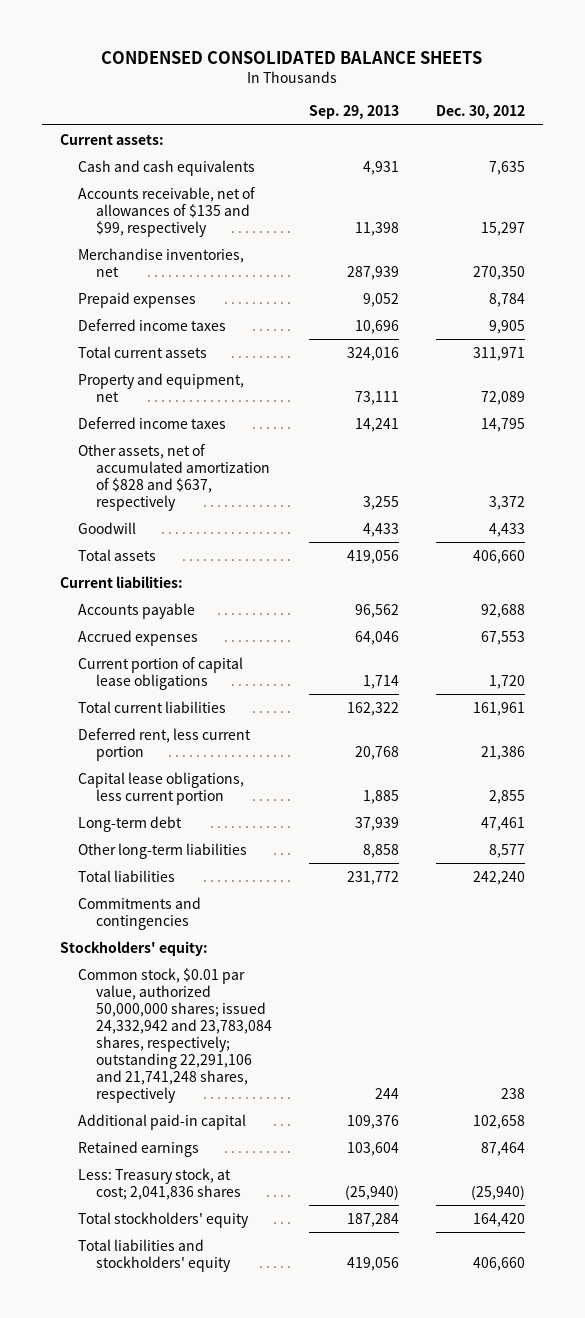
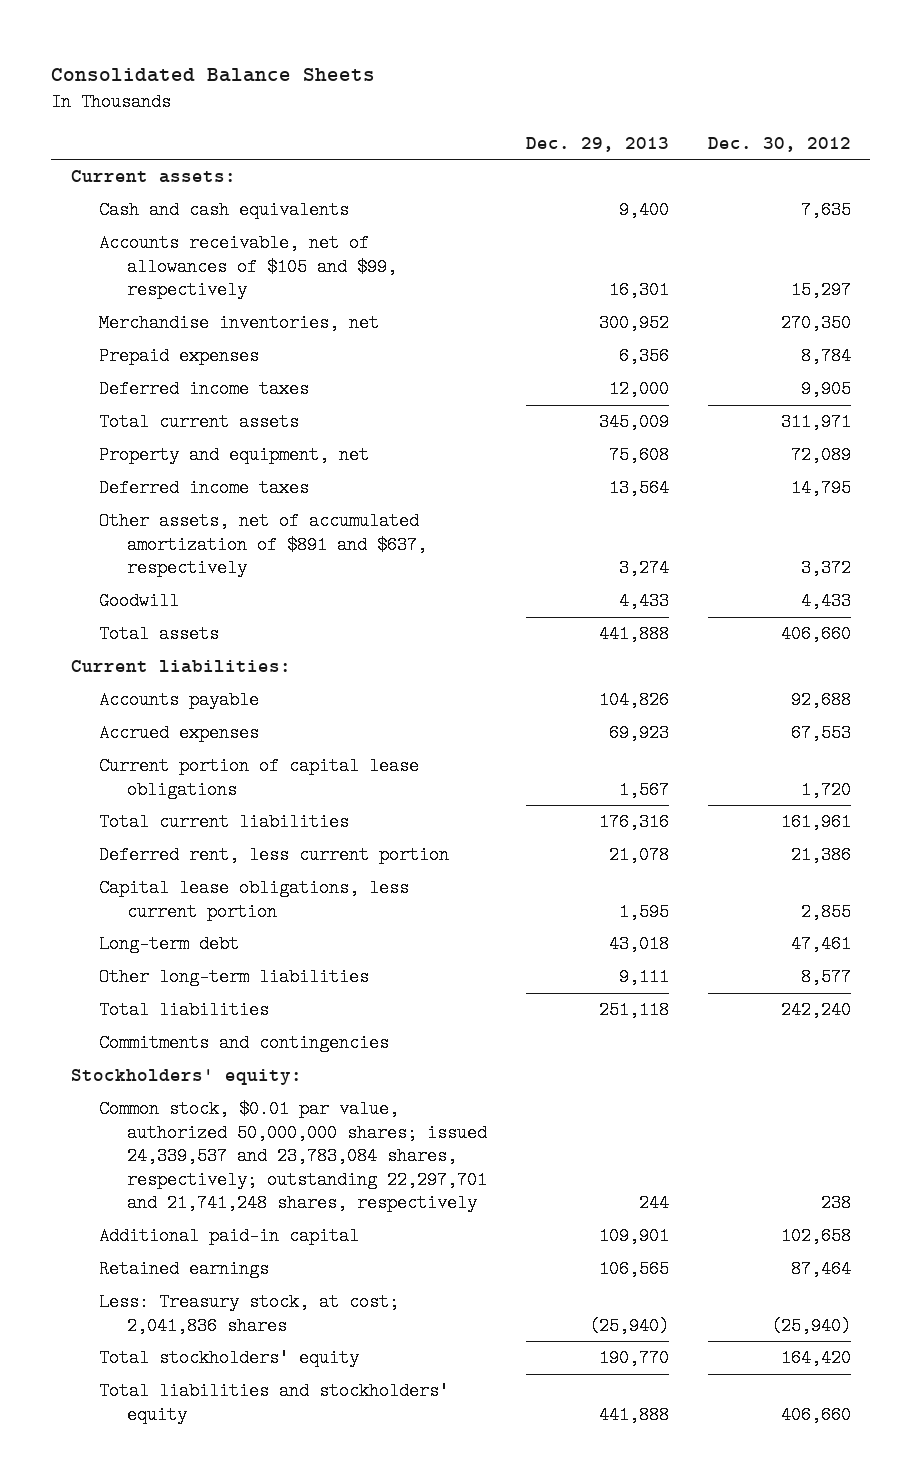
[101,50,483,64] CONDENSED CONSOLIDATED BALANCE SHEETS -> [51,68,376,83] Consolidated Balance Sheets
[309,105,400,120] Sep. 29, 2013 -> none
none -> [525,136,669,152] Dec. 29, 2013
[78,186,256,237] Accounts receivable, net of allowances of $135 and $99, respectively -> [98,234,397,300] Accounts receivable, net of allowances of $105 and $99, respectively
[78,443,271,511] Other assets, net of accumulated amortization of $828 and $637, respectively -> [98,512,427,578] Other assets, net of accumulated amortization of $891 and $637, respectively
[78,967,273,1103] Common stock, $0.01 par value, authorized 50,000,000 shares; issued 24,332,942 and 23,783,084 shares, respectively; outstanding 22,291,106 and 21,741,248 shares, respectively -> [98,1100,487,1213] Common stock, $0.01 par value, authorized 50,000,000 shares; issued 24,339,537 and 23,783,084 shares, respectively; outstanding 22,297,701 and 21,741,248 shares, respectively

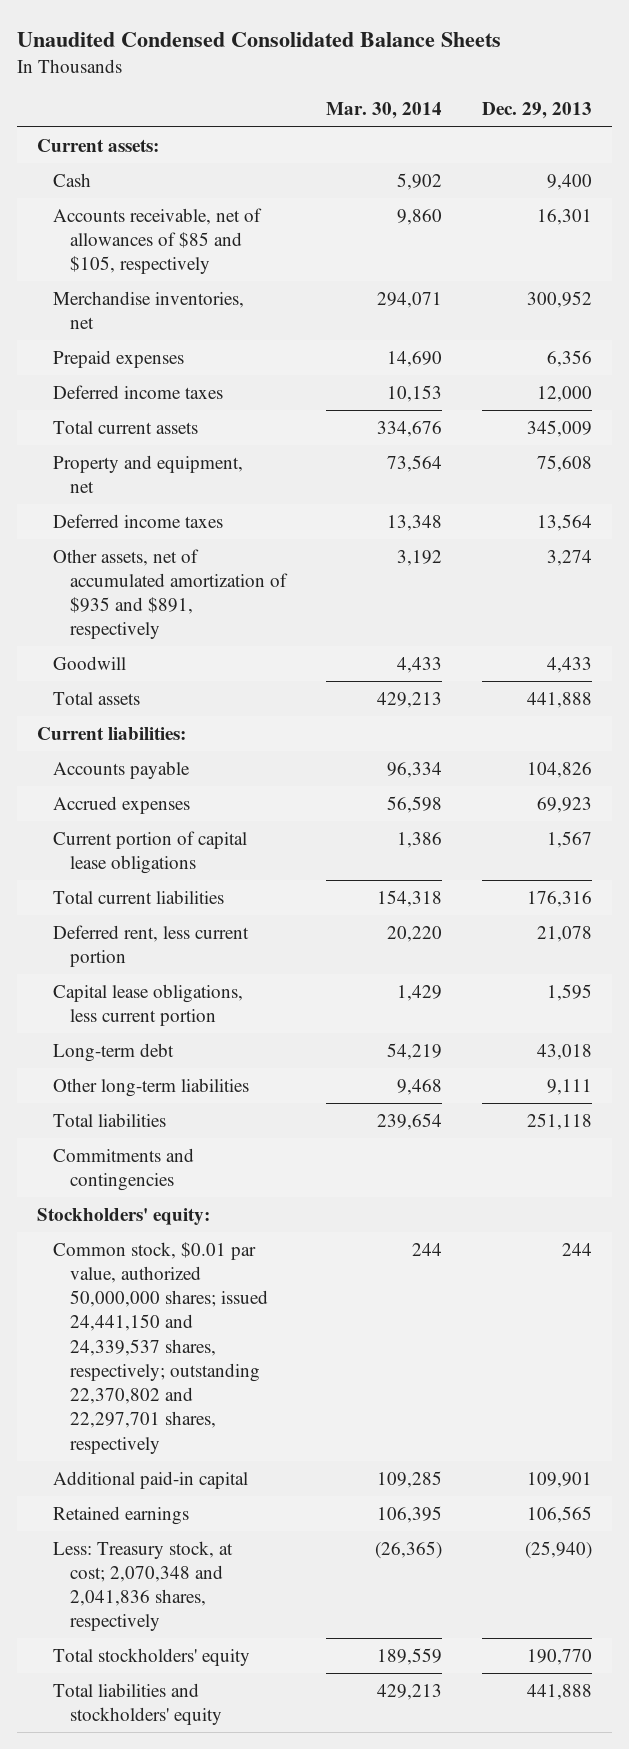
[51,68,376,83] Consolidated Balance Sheets -> [16,31,501,47] Unaudited Condensed Consolidated Balance Sheets
[707,136,851,152] Dec. 30, 2012 -> none
none -> [325,102,442,120] Mar. 30, 2014
[98,201,349,220] Cash and cash equivalents -> none
none -> [53,172,92,187] Cash
[98,234,397,300] Accounts receivable, net of allowances of $105 and $99, respectively -> [53,207,263,275] Accounts receivable, net of allowances of $85 and $105, respectively
[98,512,427,578] Other assets, net of accumulated amortization of $891 and $637, respectively -> [53,548,288,640] Other assets, net of accumulated amortization of $935 and $891, respectively
[98,1100,487,1213] Common stock, $0.01 par value, authorized 50,000,000 shares; issued 24,339,537 and 23,783,084 shares, respectively; outstanding 22,297,701 and 21,741,248 shares, respectively -> [53,1241,268,1454] Common stock, $0.01 par value, authorized 50,000,000 shares; issued 24,441,150 and 24,339,537 shares, respectively; outstanding 22,370,802 and 22,297,701 shares, respectively
[98,1293,399,1335] Less: Treasury stock, at cost; 2,041,836 shares -> [53,1540,234,1632] Less: Treasury stock, at cost; 2,070,348 and 2,041,836 shares, respectively

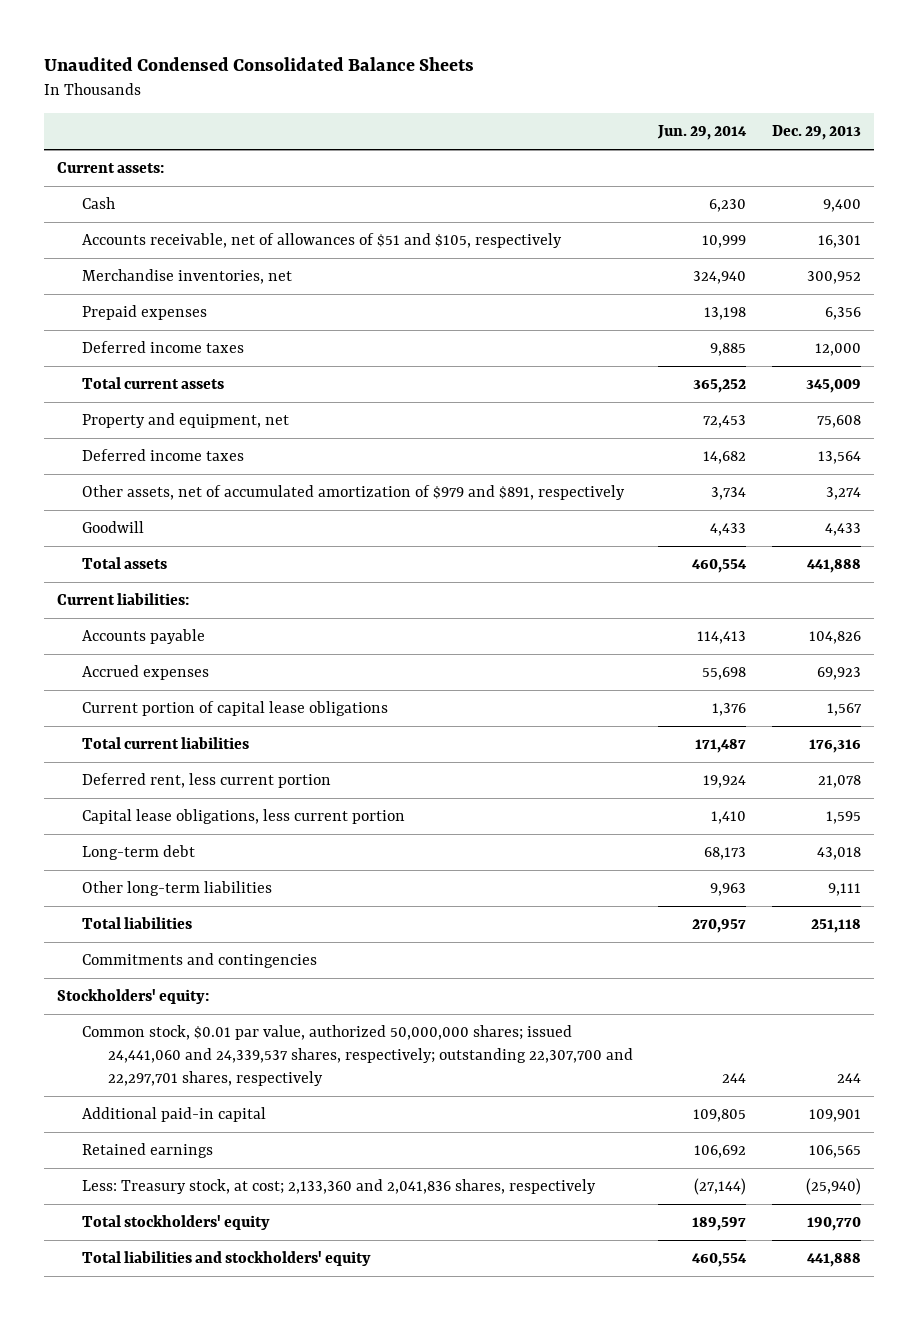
[325,102,442,120] Mar. 30, 2014 -> none
none -> [657,125,748,141] Jun. 29, 2014
[53,207,263,275] Accounts receivable, net of allowances of $85 and $105, respectively -> [82,233,563,249] Accounts receivable, net of allowances of $51 and $105, respectively
[53,548,288,640] Other assets, net of accumulated amortization of $935 and $891, respectively -> [82,485,626,501] Other assets, net of accumulated amortization of $979 and $891, respectively
[53,1241,268,1454] Common stock, $0.01 par value, authorized 50,000,000 shares; issued 24,441,150 and 24,339,537 shares, respectively; outstanding 22,370,802 and 22,297,701 shares, respectively -> [82,1025,633,1086] Common stock, $0.01 par value, authorized 50,000,000 shares; issued 24,441,060 and 24,339,537 shares, respectively; outstanding 22,307,700 and 22,297,701 shares, respectively
[53,1540,234,1632] Less: Treasury stock, at cost; 2,070,348 and 2,041,836 shares, respectively -> [82,1179,597,1195] Less: Treasury stock, at cost; 2,133,360 and 2,041,836 shares, respectively

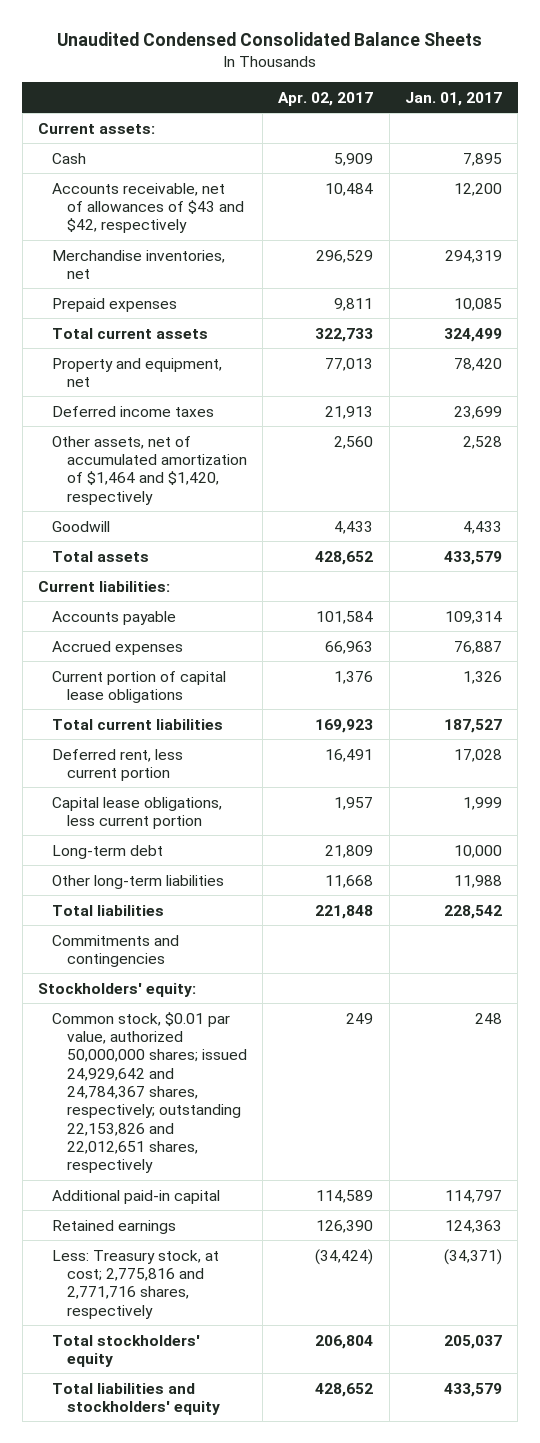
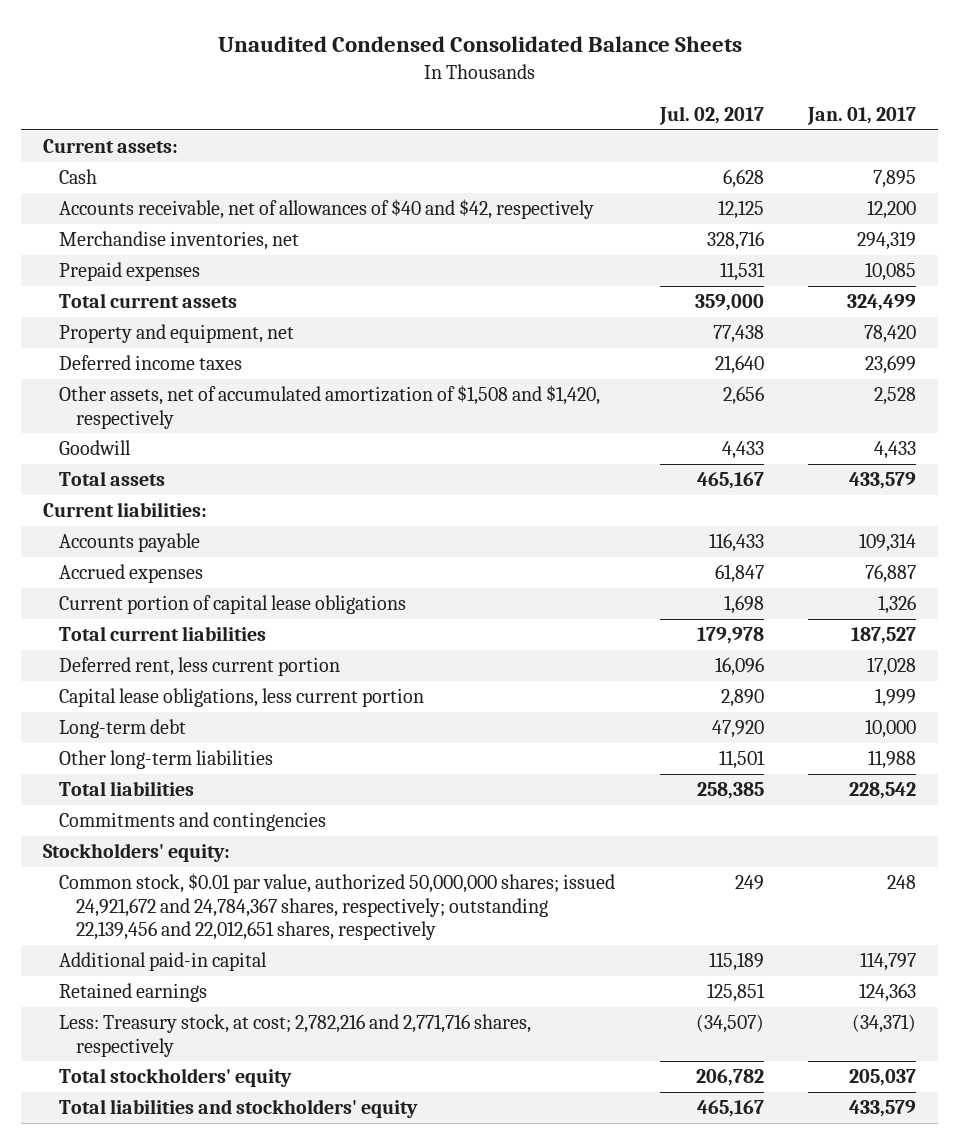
[278,91,374,106] Apr. 02, 2017 -> none
none -> [658,105,764,125] Jul. 02, 2017
[52,182,245,234] Accounts receivable, net of allowances of $43 and $42, respectively -> [59,199,595,220] Accounts receivable, net of allowances of $40 and $42, respectively
[52,435,248,505] Other assets, net of accumulated amortization of $1,464 and $1,420, respectively -> [59,385,601,429] Other assets, net of accumulated amortization of $1,508 and $1,420, respectively
[52,1011,248,1174] Common stock, $0.01 par value, authorized 50,000,000 shares; issued 24,929,642 and 24,784,367 shares, respectively; outstanding 22,153,826 and 22,012,651 shares, respectively -> [59,873,616,941] Common stock, $0.01 par value, authorized 50,000,000 shares; issued 24,921,672 and 24,784,367 shares, respectively; outstanding 22,139,456 and 22,012,651 shares, respectively
[52,1249,220,1319] Less: Treasury stock, at cost; 2,775,816 and 2,771,716 shares, respectively -> [59,1014,532,1057] Less: Treasury stock, at cost; 2,782,216 and 2,771,716 shares, respectively

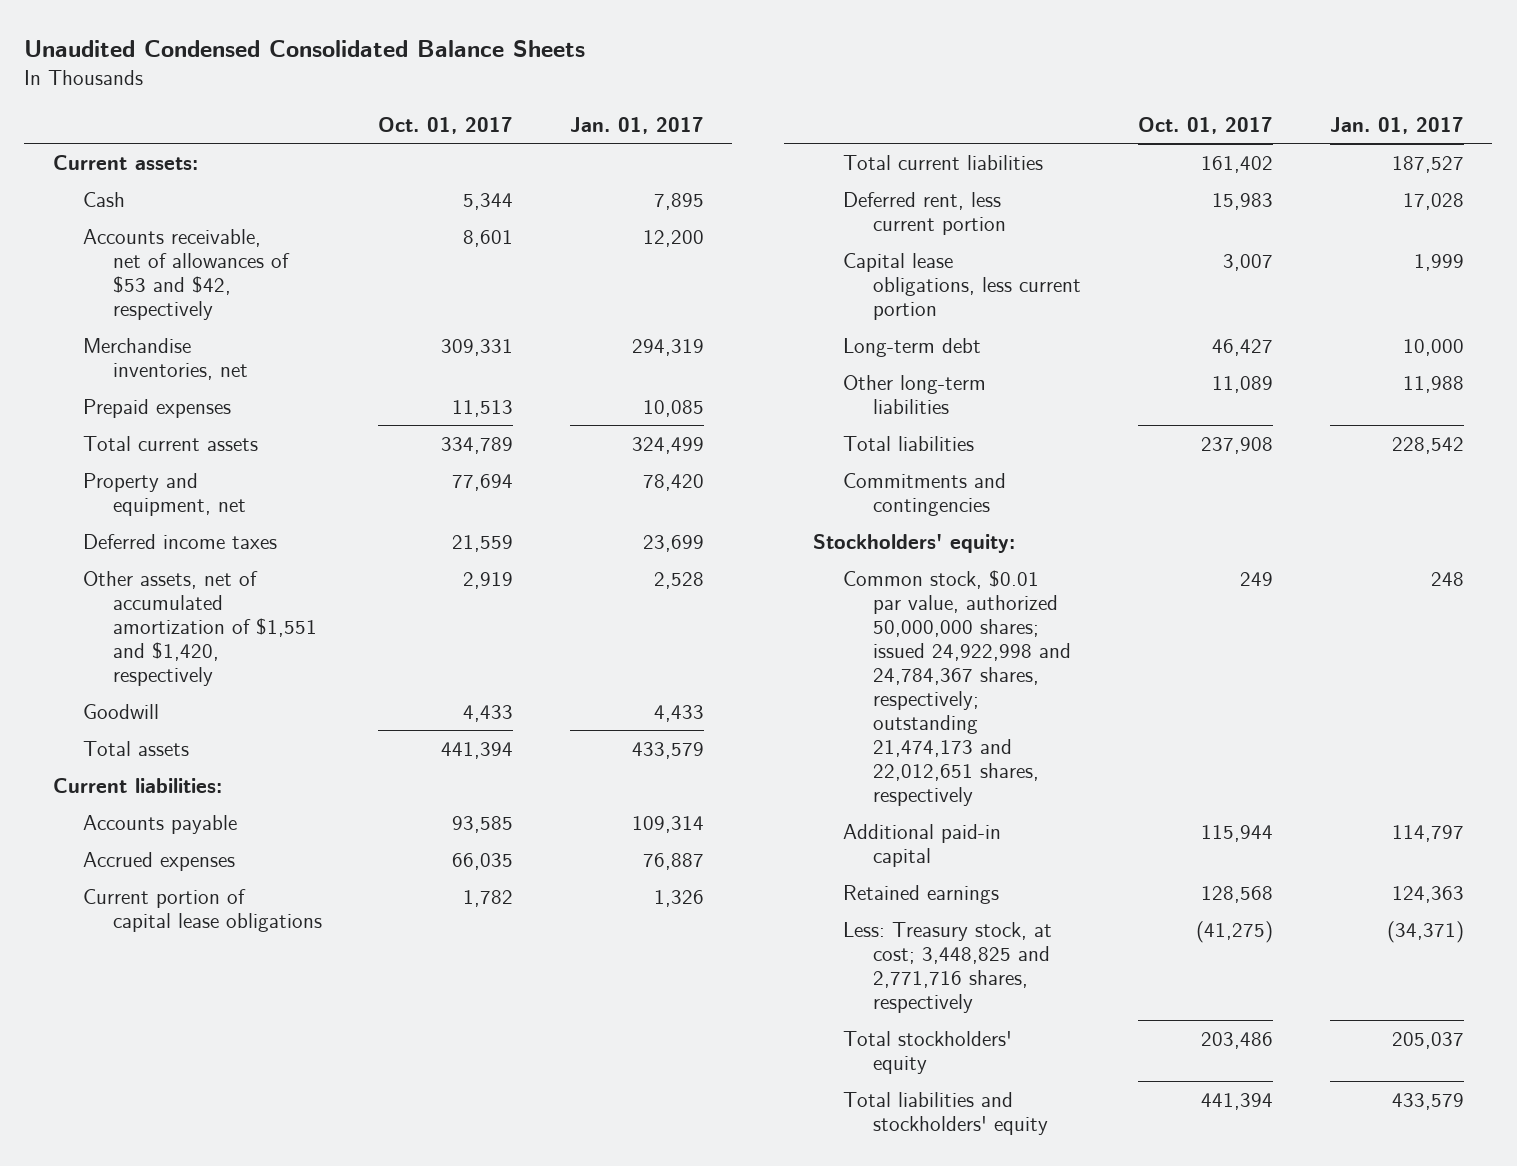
[658,105,764,125] Jul. 02, 2017 -> none
none -> [378,116,514,134] Oct. 01, 2017
[59,199,595,220] Accounts receivable, net of allowances of $40 and $42, respectively -> [82,228,290,320] Accounts receivable, net of allowances of $53 and $42, respectively
[59,385,601,429] Other assets, net of accumulated amortization of $1,508 and $1,420, respectively -> [82,570,317,686] Other assets, net of accumulated amortization of $1,551 and $1,420, respectively
[59,873,616,941] Common stock, $0.01 par value, authorized 50,000,000 shares; issued 24,921,672 and 24,784,367 shares, respectively; outstanding 22,139,456 and 22,012,651 shares, respectively -> [842,569,1071,806] Common stock, $0.01 par value, authorized 50,000,000 shares; issued 24,922,998 and 24,784,367 shares, respectively; outstanding 21,474,173 and 22,012,651 shares, respectively
[59,1014,532,1057] Less: Treasury stock, at cost; 2,782,216 and 2,771,716 shares, respectively -> [842,921,1052,1013] Less: Treasury stock, at cost; 3,448,825 and 2,771,716 shares, respectively

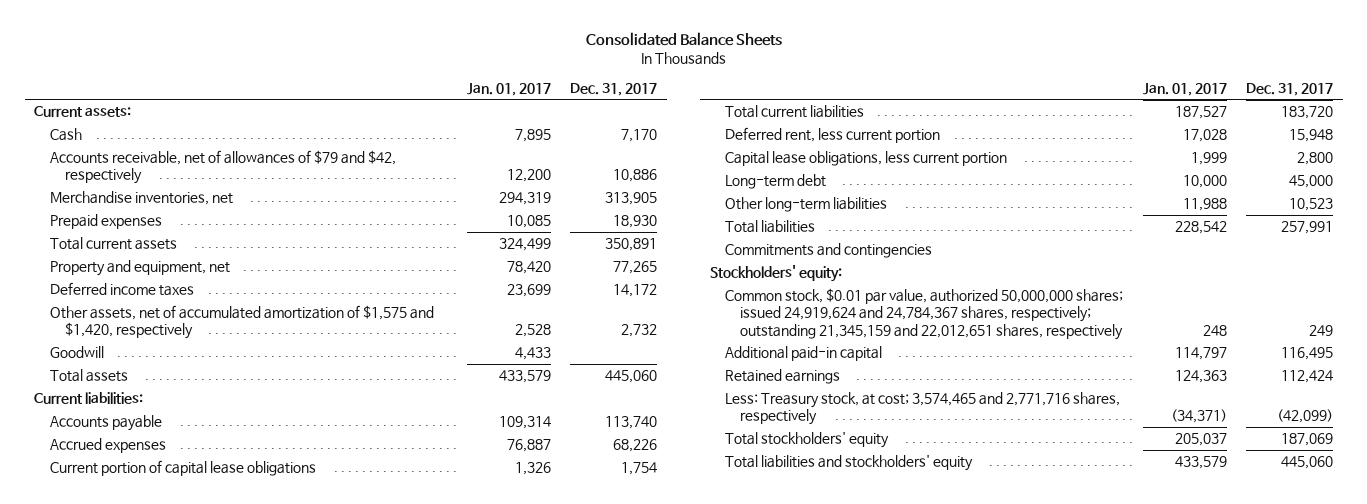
[24,39,586,57] Unaudited Condensed Consolidated Balance Sheets -> [585,32,782,47] Consolidated Balance Sheets
[378,116,514,134] Oct. 01, 2017 -> none
none -> [570,82,658,96] Dec. 31, 2017
[82,228,290,320] Accounts receivable, net of allowances of $53 and $42, respectively -> [49,150,396,185] Accounts receivable, net of allowances of $79 and $42, respectively
[82,570,317,686] Other assets, net of accumulated amortization of $1,551 and $1,420, respectively -> [49,305,434,340] Other assets, net of accumulated amortization of $1,575 and $1,420, respectively
[842,569,1071,806] Common stock, $0.01 par value, authorized 50,000,000 shares; issued 24,922,998 and 24,784,367 shares, respectively; outstanding 21,474,173 and 22,012,651 shares, respectively -> [725,288,1124,340] Common stock, $0.01 par value, authorized 50,000,000 shares; issued 24,919,624 and 24,784,367 shares, respectively; outstanding 21,345,159 and 22,012,651 shares, respectively
[842,921,1052,1013] Less: Treasury stock, at cost; 3,448,825 and 2,771,716 shares, respectively -> [725,392,1121,426] Less: Treasury stock, at cost; 3,574,465 and 2,771,716 shares, respectively

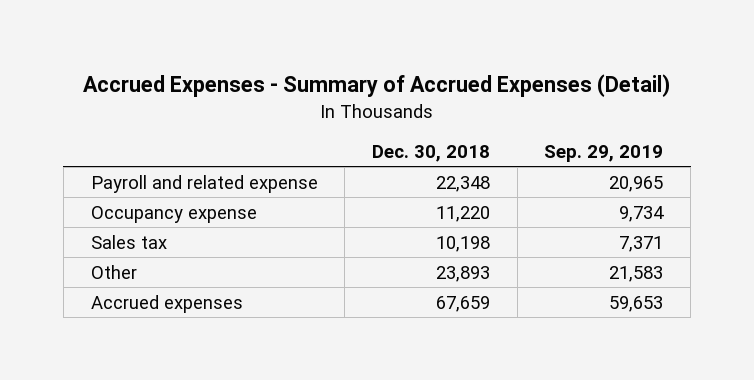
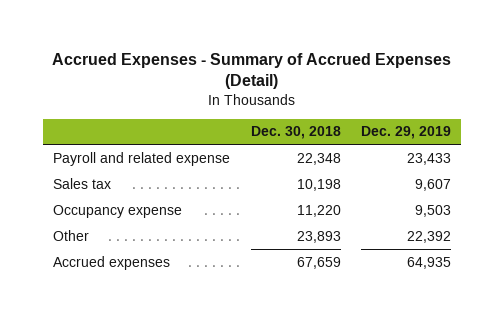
[544,144,664,162] Sep. 29, 2019 -> none
none -> [361,126,452,140] Dec. 29, 2019
[90,205,257,223] Occupancy expense -> [53,204,183,218] Occupancy expense

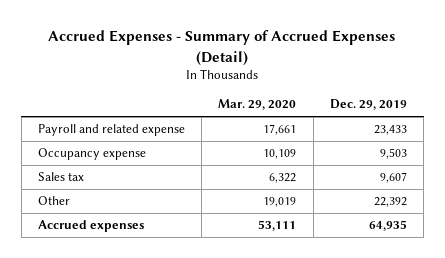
[250,126,341,140] Dec. 30, 2018 -> none
none -> [218,99,297,111] Mar. 29, 2020
[53,177,112,189] Sales tax -> [37,172,84,182] Sales tax

